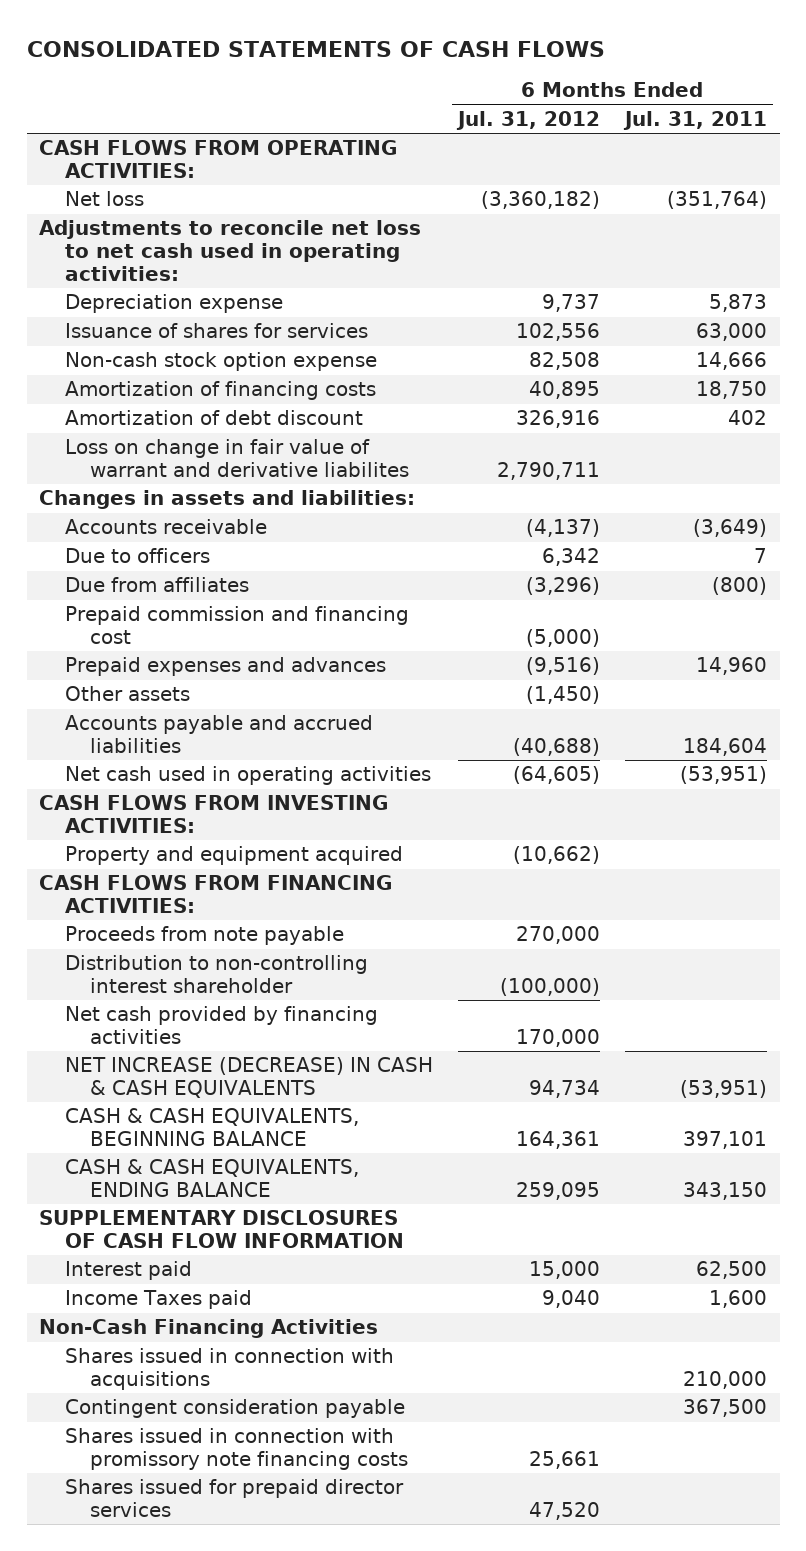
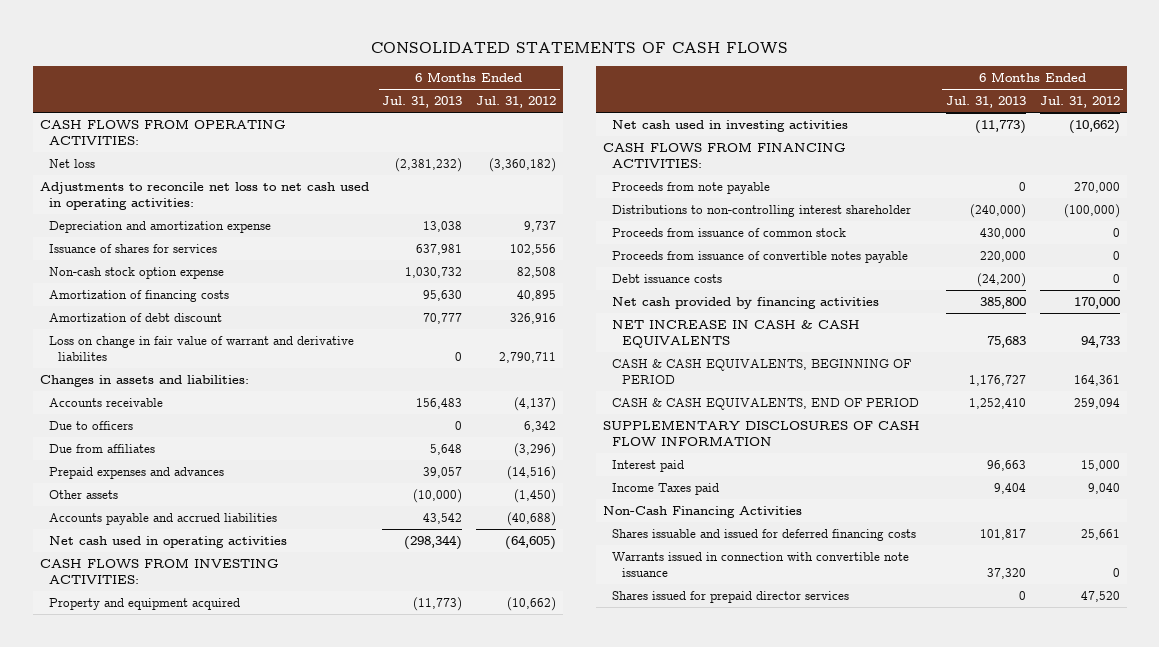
[622,110,767,130] Jul. 31, 2011 -> none
none -> [382,96,463,109] Jul. 31, 2013
[64,294,283,314] Depreciation expense -> [48,221,271,234] Depreciation and amortization expense
[64,606,409,644] Prepaid commission and financing cost -> none
[525,657,600,676] (9,516) -> [507,466,557,481] (14,516)
none -> [612,120,849,133] Net cash used in investing activities
[64,955,368,993] Distribution to non-controlling interest shareholder -> [612,205,912,218] Distributions to non-controlling interest shareholder
none -> [612,228,847,238] Proceeds from issuance of common stock
none -> [612,251,909,264] Proceeds from issuance of convertible notes payable
none -> [612,274,723,284] Debt issuance costs
[64,1057,433,1098] NET INCREASE (DECREASE) IN CASH & CASH EQUIVALENTS -> [612,320,861,348] NET INCREASE IN CASH & CASH EQUIVALENTS
[528,1079,600,1098] 94,734 -> [1080,334,1120,348] 94,733
[64,1108,359,1146] CASH & CASH EQUIVALENTS, BEGINNING BALANCE -> [612,359,912,384] CASH & CASH EQUIVALENTS, BEGINNING OF PERIOD
[64,1159,359,1197] CASH & CASH EQUIVALENTS, ENDING BALANCE -> [612,398,920,411] CASH & CASH EQUIVALENTS, END OF PERIOD
[515,1181,600,1200] 259,095 -> [1073,398,1120,410] 259,094
[64,1348,394,1390] Shares issued in connection with acquisitions -> none
[64,1399,405,1419] Contingent consideration payable -> none
[64,1428,409,1470] Shares issued in connection with promissory note financing costs -> [612,529,917,542] Shares issuable and issued for deferred financing costs
none -> [612,552,910,577] Warrants issued in connection with convertible note issuance

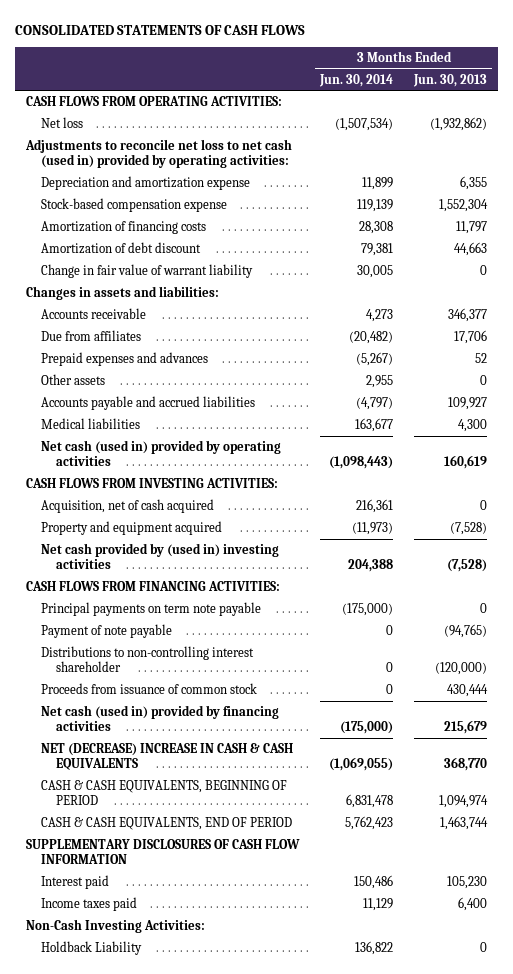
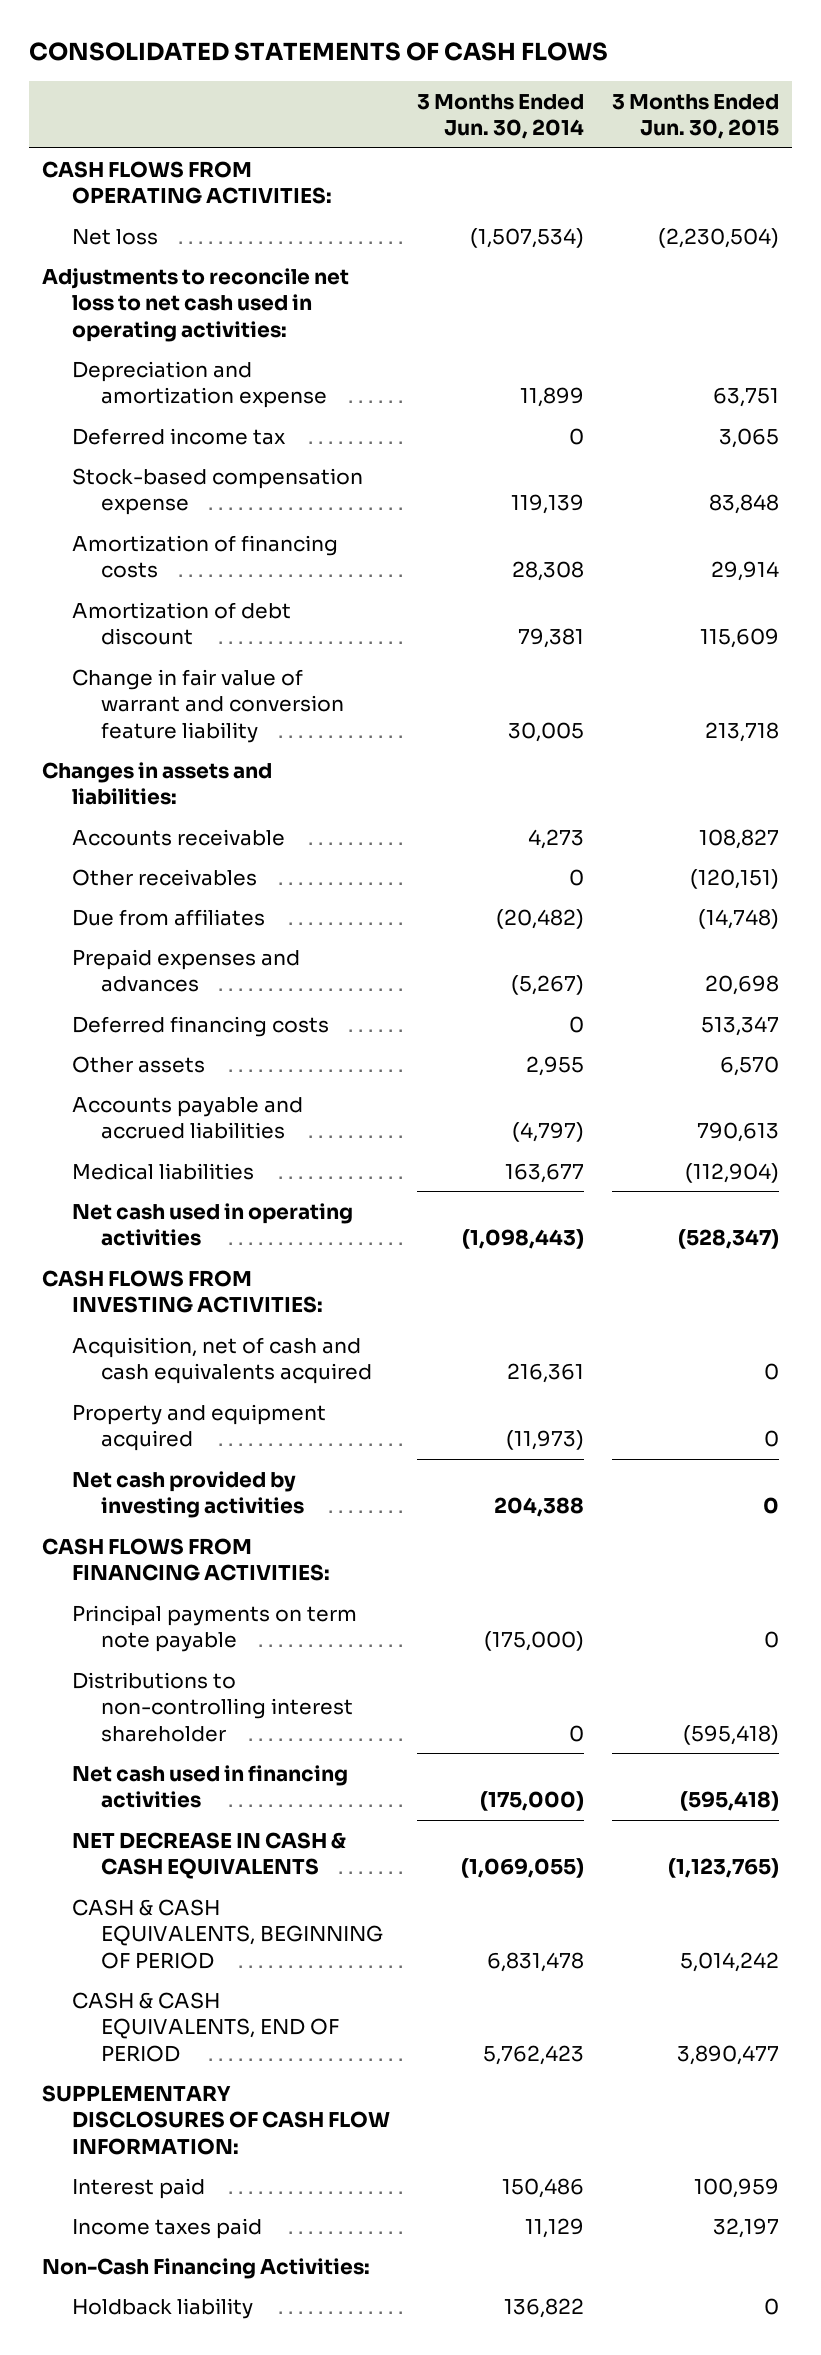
[413,73,488,87] Jun. 30, 2013 -> none
none -> [611,93,779,140] 3 Months Ended Jun. 30, 2015
[24,139,292,169] Adjustments to reconcile net loss to net cash (used in) provided by operating activities: -> [42,267,350,342] Adjustments to reconcile net loss to net cash used in operating activities:
none -> [71,427,286,445] Deferred income tax
[40,264,253,279] Change in fair value of warrant liability -> [71,668,344,743] Change in fair value of warrant and conversion feature liability
none -> [71,868,257,886] Other receivables
none -> [71,1015,329,1037] Deferred financing costs
[40,440,281,467] Net cash (used in) provided by operating activities -> [71,1202,353,1247] Net cash used in operating activities
[40,499,214,514] Acquisition, net of cash acquired -> [71,1336,372,1385] Acquisition, net of cash and cash equivalents acquired
[40,543,279,570] Net cash provided by (used in) investing activities -> [71,1470,304,1519] Net cash provided by investing activities
[40,624,172,639] Payment of note payable -> none
[40,683,257,695] Proceeds from issuance of common stock -> none
[40,705,279,732] Net cash (used in) provided by financing activities -> [71,1764,348,1809] Net cash used in financing activities
[40,743,293,771] NET (DECREASE) INCREASE IN CASH & CASH EQUIVALENTS -> [71,1831,346,1880] NET DECREASE IN CASH & CASH EQUIVALENTS
[25,839,300,865] SUPPLEMENTARY DISCLOSURES OF CASH FLOW INFORMATION -> [42,2084,390,2155] SUPPLEMENTARY DISCLOSURES OF CASH FLOW INFORMATION:
[25,919,205,934] Non-Cash Investing Activities: -> [42,2257,371,2279] Non-Cash Financing Activities:
[40,941,142,956] Holdback Liability -> [71,2297,253,2319] Holdback liability

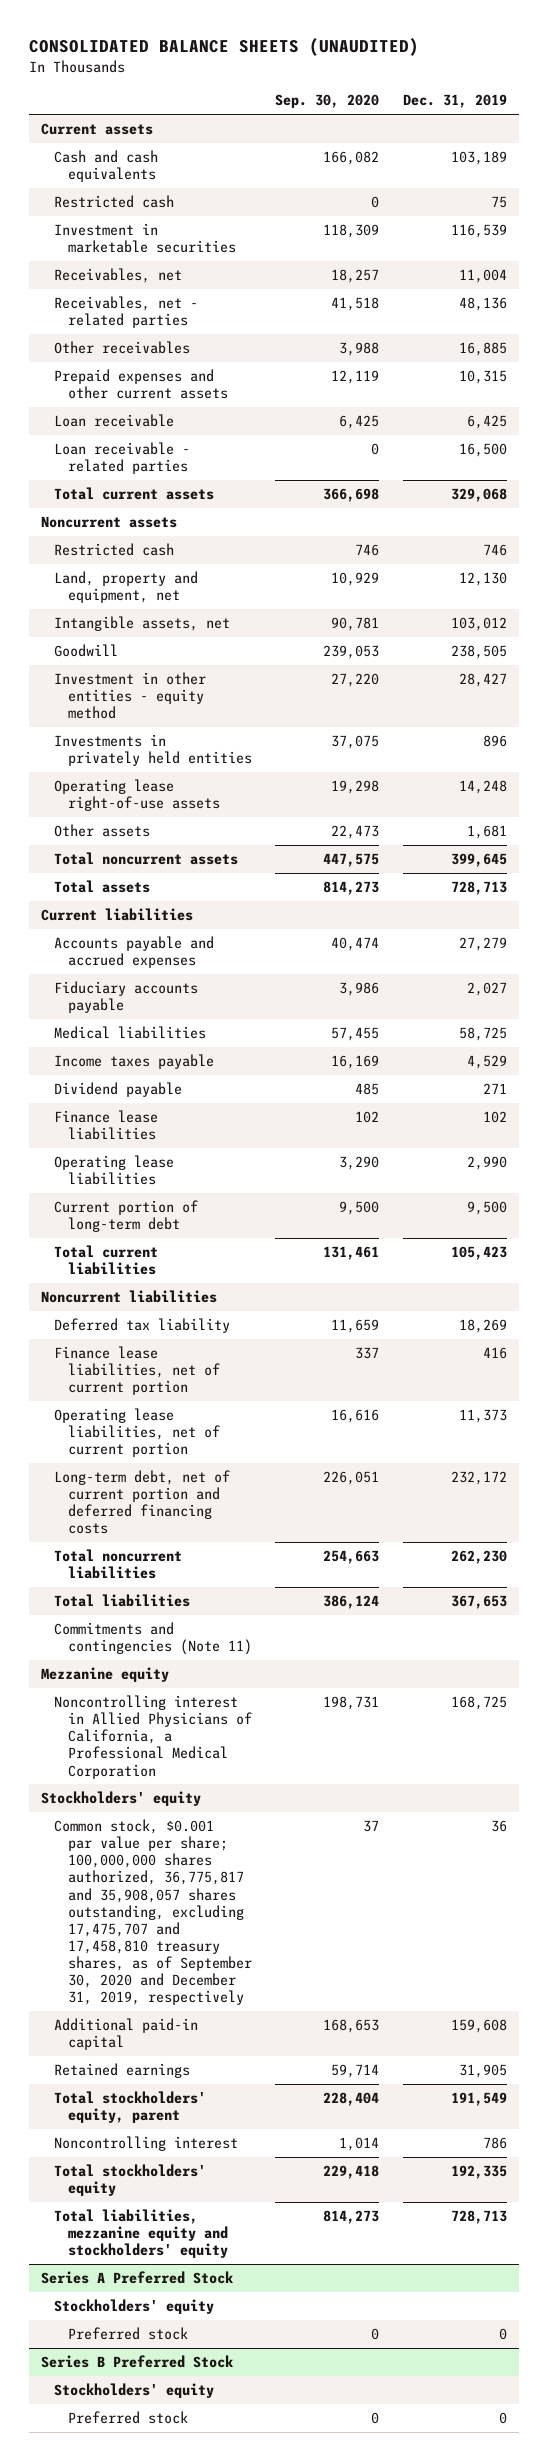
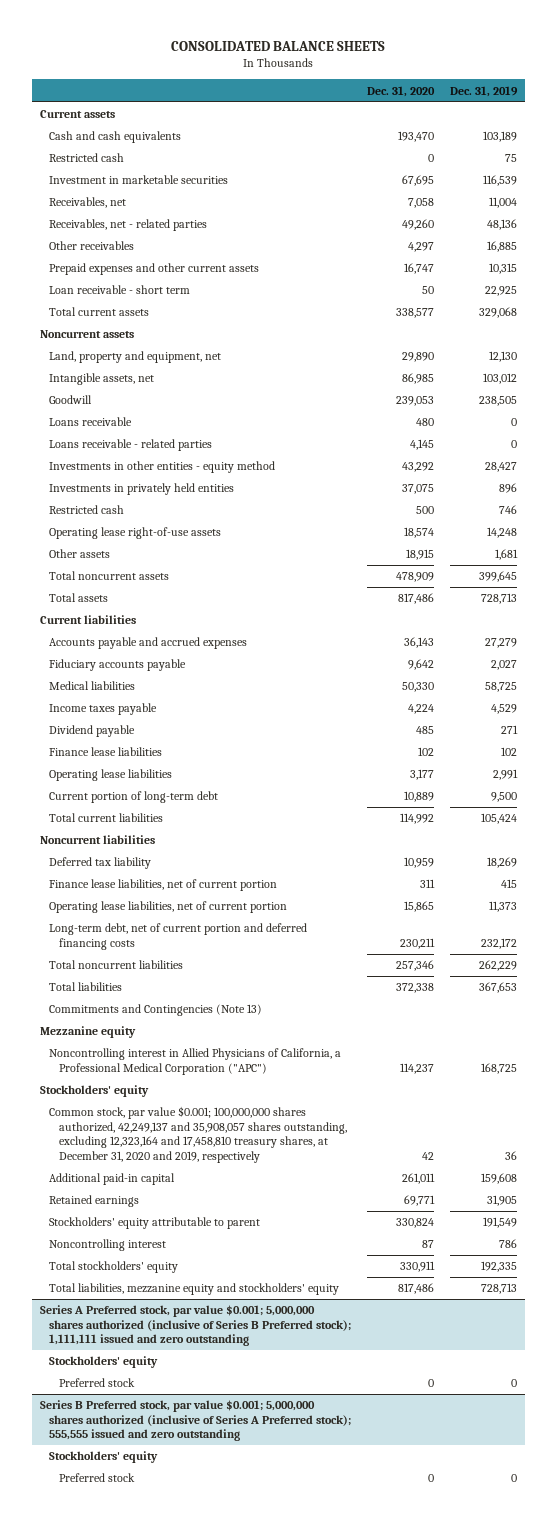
[29,37,420,56] CONSOLIDATED BALANCE SHEETS (UNAUDITED) -> [171,40,386,51] CONSOLIDATED BALANCE SHEETS
[275,94,380,109] Sep. 30, 2020 -> none
none -> [367,85,436,97] Dec. 31, 2020
[54,442,191,475] Loan receivable - related parties -> none
[54,414,175,428] Loan receivable -> [49,285,191,295] Loan receivable - short term
[466,415,507,430] 6,425 -> [484,286,517,297] 22,925
none -> [49,417,133,427] Loans receivable
none -> [49,439,213,452] Loans receivable - related parties
[54,672,207,720] Investment in other entities - equity method -> [49,461,276,474] Investments in other entities - equity method
[54,543,175,557] Restricted cash -> [49,505,125,515] Restricted cash
[466,1156,507,1171] 2,990 -> [492,769,518,781] 2,991
[450,1246,507,1261] 105,423 -> [480,813,517,825] 105,424
[482,1347,507,1360] 416 -> [500,879,517,889] 415
[450,1550,507,1565] 262,230 -> [478,960,517,972] 262,229
[54,1622,252,1656] Commitments and contingencies (Note 11) -> [49,1004,263,1017] Commitments and Contingencies (Note 13)
[54,1695,252,1779] Noncontrolling interest in Allied Physicians of California, a Professional Medical Corporation -> [49,1048,342,1075] Noncontrolling interest in Allied Physicians of California, a Professional Medical Corporation ("APC")
[54,1819,252,2006] Common stock, $0.001 par value per share; 100,000,000 shares authorized, 36,775,817 and 35,908,057 shares outstanding, excluding 17,475,707 and 17,458,810 treasury shares, as of September 30, 2020 and December 31, 2019, respectively -> [49,1106,347,1163] Common stock, par value $0.001; 100,000,000 shares authorized, 42,249,137 and 35,908,057 shares outstanding, excluding 12,323,164 and 17,458,810 treasury shares, at December 31, 2020 and 2019, respectively
[54,2091,207,2124] Total stockholders' equity, parent -> [49,1217,261,1230] Stockholders' equity attributable to parent
[41,2271,234,2285] Series A Preferred Stock -> [39,1305,352,1347] Series A Preferred stock, par value $0.001; 5,000,000 shares authorized (inclusive of Series B Preferred stock); 1,111,111 issued and zero outstanding
[41,2355,234,2369] Series B Preferred Stock -> [39,1400,352,1442] Series B Preferred stock, par value $0.001; 5,000,000 shares authorized (inclusive of Series A Preferred stock); 555,555 issued and zero outstanding

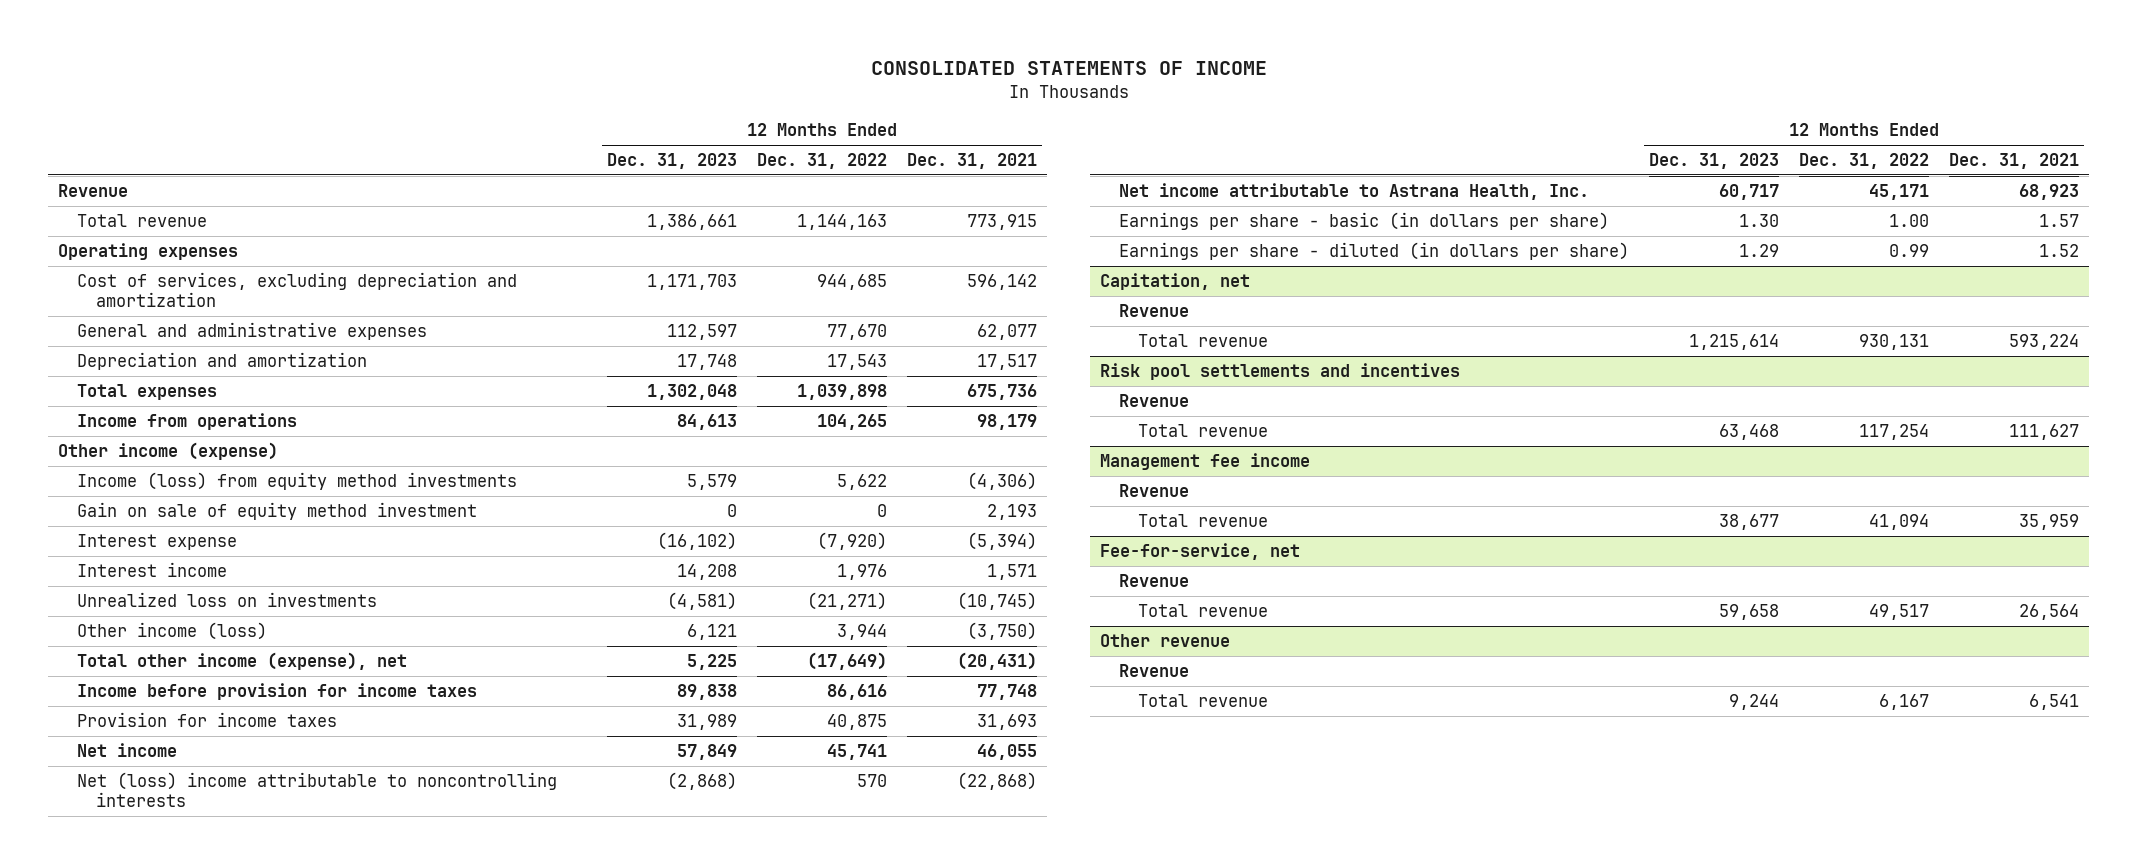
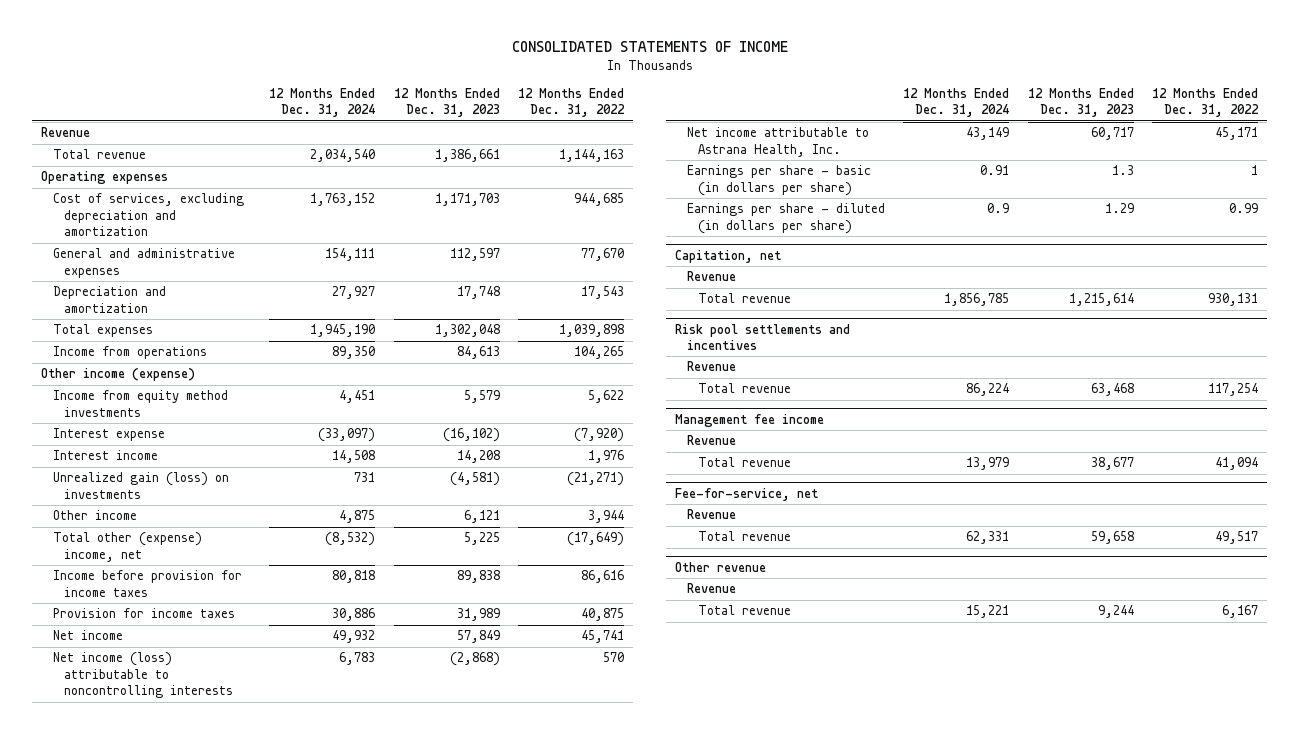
[907,153,1038,170] Dec. 31, 2021 -> none
none -> [269,87,376,118] 12 Months Ended Dec. 31, 2024
[77,502,478,521] Gain on sale of equity method investment -> none
[77,472,518,491] Income (loss) from equity method investments -> [52,390,228,417] Income from equity method investments
[77,592,378,608] Unrealized loss on investments -> [52,472,229,499] Unrealized gain (loss) on investments
[77,622,268,641] Other income (loss) -> [52,510,137,521] Other income
[77,652,408,671] Total other income (expense), net -> [52,532,202,562] Total other (expense) income, net
[77,772,558,807] Net (loss) income attributable to noncontrolling interests -> [52,652,234,699] Net income (loss) attributable to noncontrolling interests
[1739,214,1780,228] 1.30 -> [1111,165,1134,176] 1.3
[1888,214,1929,228] 1.00 -> [1251,165,1259,176] 1

